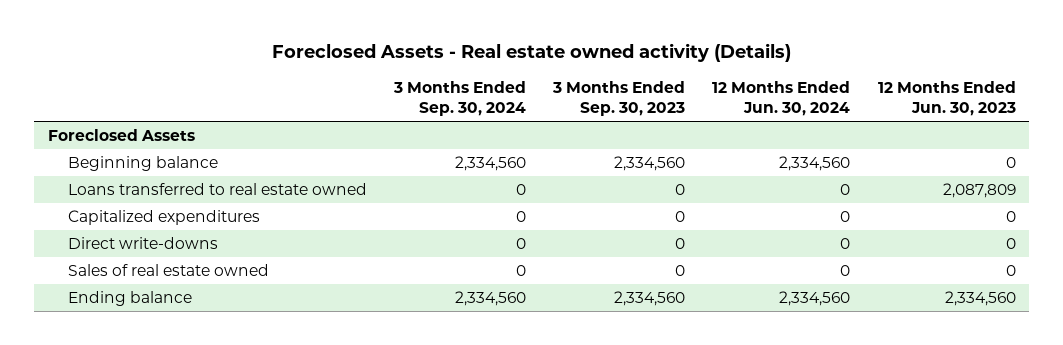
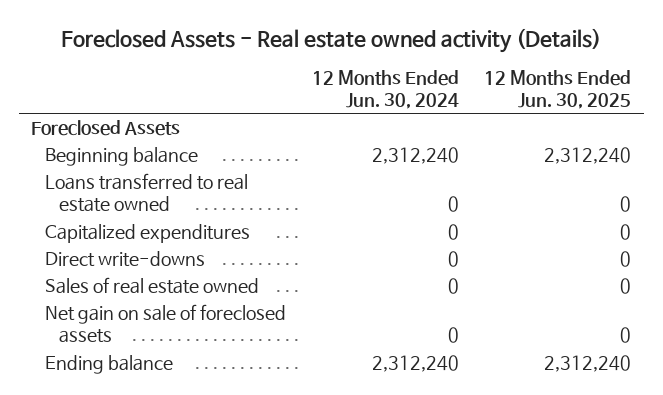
[392,81,526,116] 3 Months Ended Sep. 30, 2024 -> none
[552,81,686,116] 3 Months Ended Sep. 30, 2023 -> none
[877,81,1016,116] 12 Months Ended Jun. 30, 2023 -> none
none -> [484,69,632,110] 12 Months Ended Jun. 30, 2025
[779,156,851,172] 2,334,560 -> [371,146,459,164] 2,312,240
none -> [45,303,287,344] Net gain on sale of foreclosed assets
[779,291,851,307] 2,334,560 -> [371,354,459,372] 2,312,240

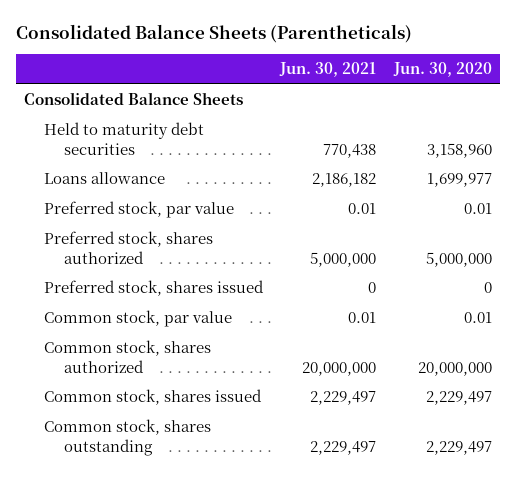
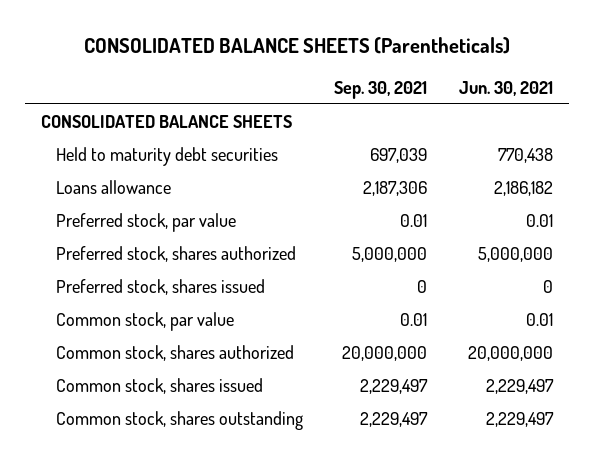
[15,24,412,44] Consolidated Balance Sheets (Parentheticals) -> [84,37,511,55] CONSOLIDATED BALANCE SHEETS (Parentheticals)
[392,62,492,78] Jun. 30, 2020 -> none
none -> [334,81,428,100] Sep. 30, 2021
[24,92,244,106] Consolidated Balance Sheets -> [41,114,293,128] CONSOLIDATED BALANCE SHEETS

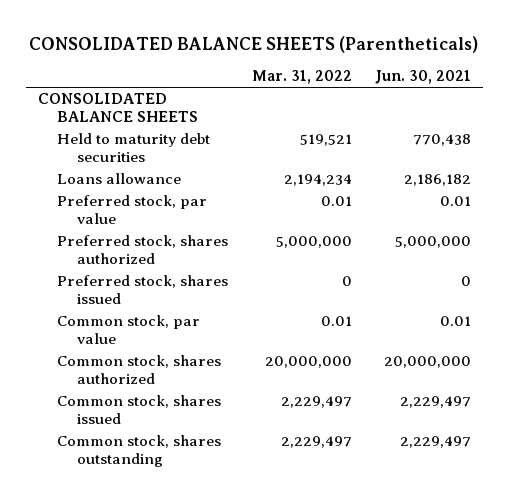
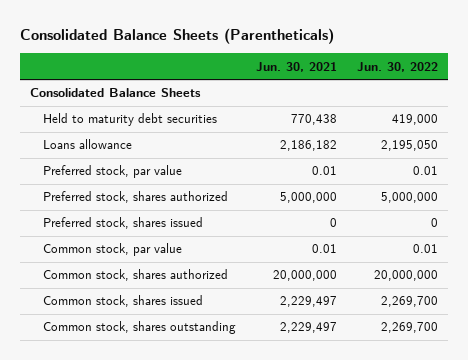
[29,35,479,53] CONSOLIDATED BALANCE SHEETS (Parentheticals) -> [19,28,334,45] Consolidated Balance Sheets (Parentheticals)
[251,70,352,85] Mar. 31, 2022 -> none
none -> [356,61,438,72] Jun. 30, 2022
[37,93,199,123] CONSOLIDATED BALANCE SHEETS -> [29,88,201,98] Consolidated Balance Sheets

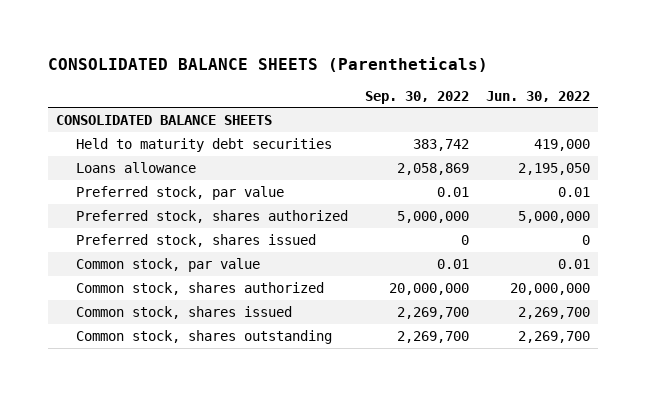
[19,28,334,45] Consolidated Balance Sheets (Parentheticals) -> [48,56,489,72] CONSOLIDATED BALANCE SHEETS (Parentheticals)
[256,61,338,72] Jun. 30, 2021 -> none
none -> [364,90,469,104] Sep. 30, 2022
[29,88,201,98] Consolidated Balance Sheets -> [56,115,273,126] CONSOLIDATED BALANCE SHEETS

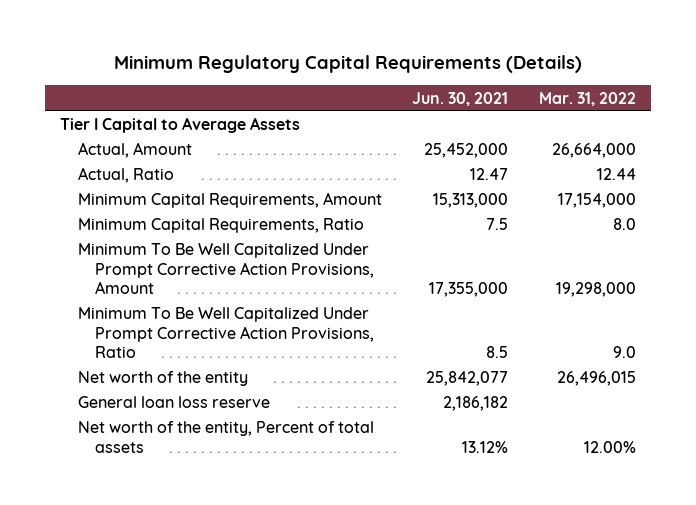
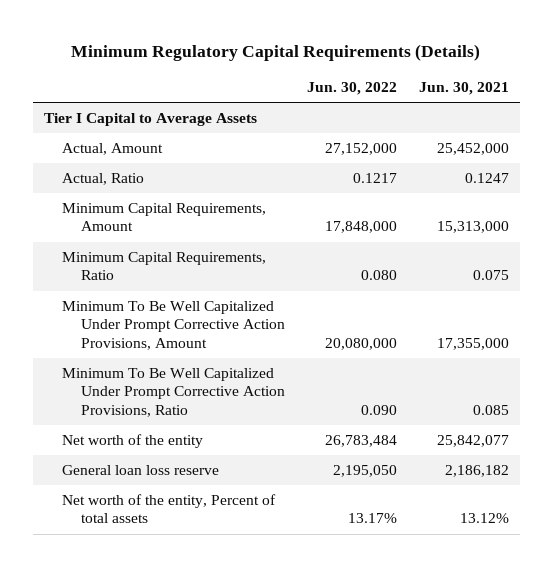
[538,91,636,106] Mar. 31, 2022 -> none
none -> [306,82,397,96] Jun. 30, 2022
[470,168,509,181] 12.47 -> [464,173,509,184] 0.1247
[486,218,509,231] 7.5 -> [472,270,509,281] 0.075
[486,346,509,359] 8.5 -> [472,404,509,415] 0.085

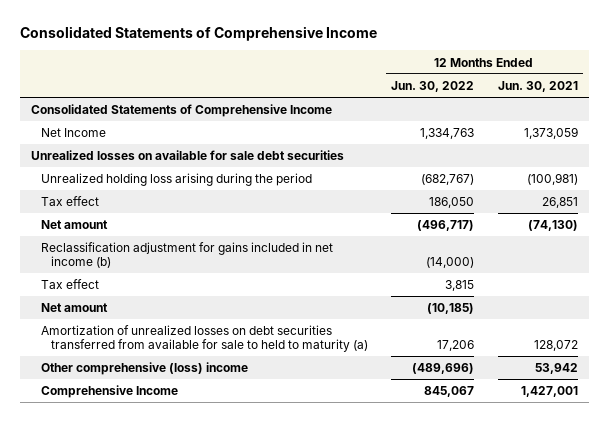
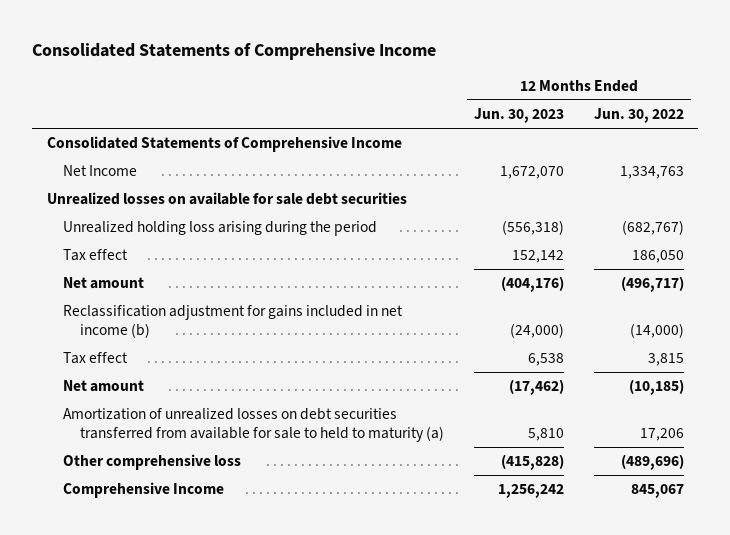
[497,81,578,93] Jun. 30, 2021 -> none
none -> [473,108,564,124] Jun. 30, 2023
[41,362,249,376] Other comprehensive (loss) income -> [63,454,242,471] Other comprehensive loss

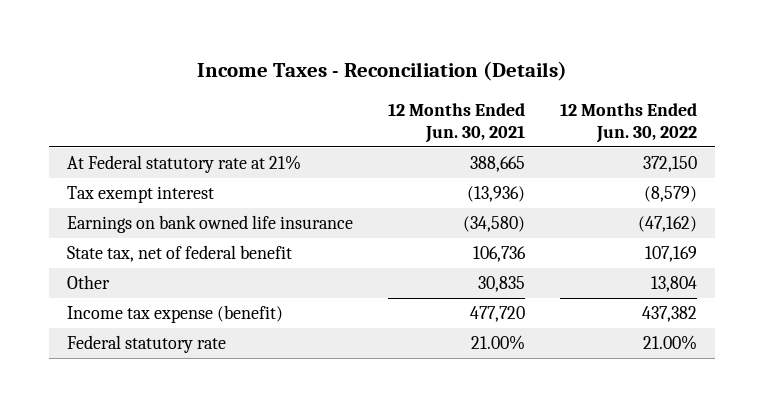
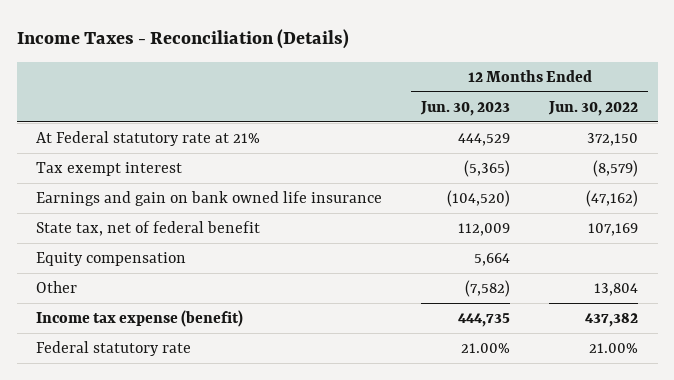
[387,102,525,144] 12 Months Ended Jun. 30, 2021 -> none
none -> [420,100,511,116] Jun. 30, 2023
[66,214,353,233] Earnings on bank owned life insurance -> [36,191,383,207] Earnings and gain on bank owned life insurance
none -> [36,252,187,267] Equity compensation

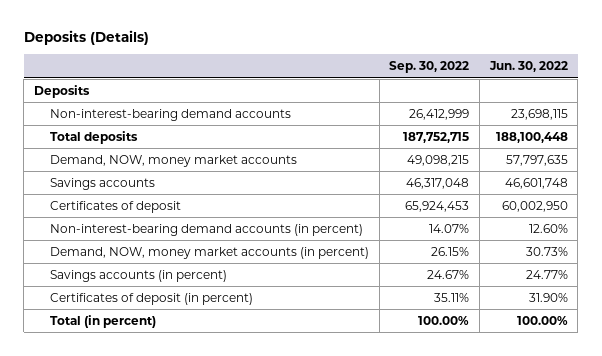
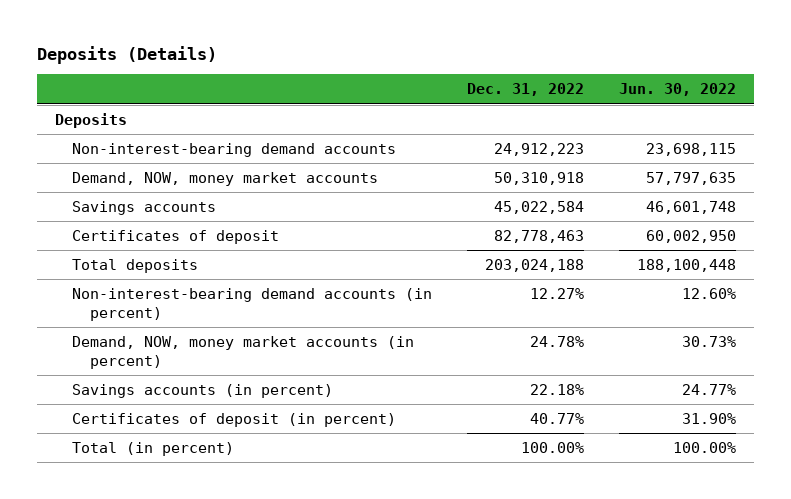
[389,61,470,74] Sep. 30, 2022 -> none
none -> [467,83,585,97] Dec. 31, 2022
[49,130,138,144] Total deposits -> [72,258,199,273] Total deposits

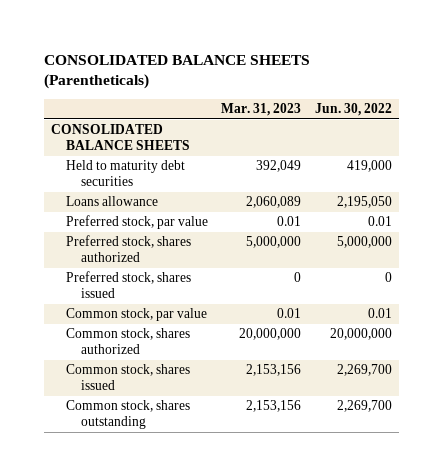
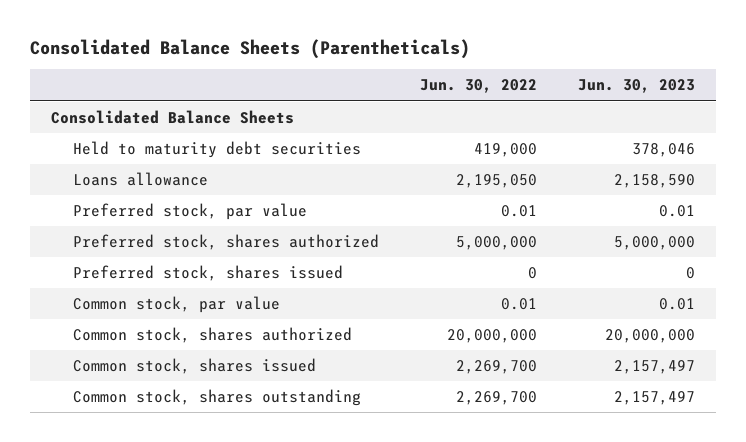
[44,54,311,90] CONSOLIDATED BALANCE SHEETS (Parentheticals) -> [29,38,470,59] Consolidated Balance Sheets (Parentheticals)
[221,102,302,116] Mar. 31, 2023 -> none
none -> [578,79,696,94] Jun. 30, 2023
[51,124,190,151] CONSOLIDATED BALANCE SHEETS -> [50,109,294,124] Consolidated Balance Sheets

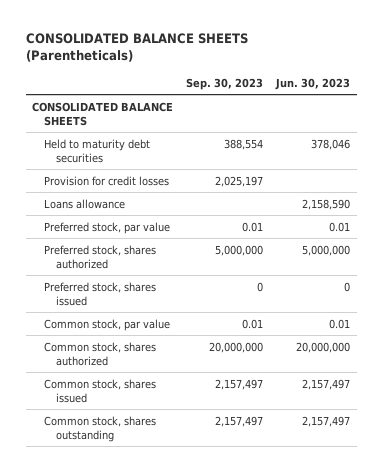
[29,38,470,59] Consolidated Balance Sheets (Parentheticals) -> [25,32,248,63] CONSOLIDATED BALANCE SHEETS (Parentheticals)
[419,79,537,94] Jun. 30, 2022 -> none
none -> [186,77,264,90] Sep. 30, 2023
[50,109,294,124] Consolidated Balance Sheets -> [32,101,174,127] CONSOLIDATED BALANCE SHEETS
none -> [44,175,170,186] Provision for credit losses

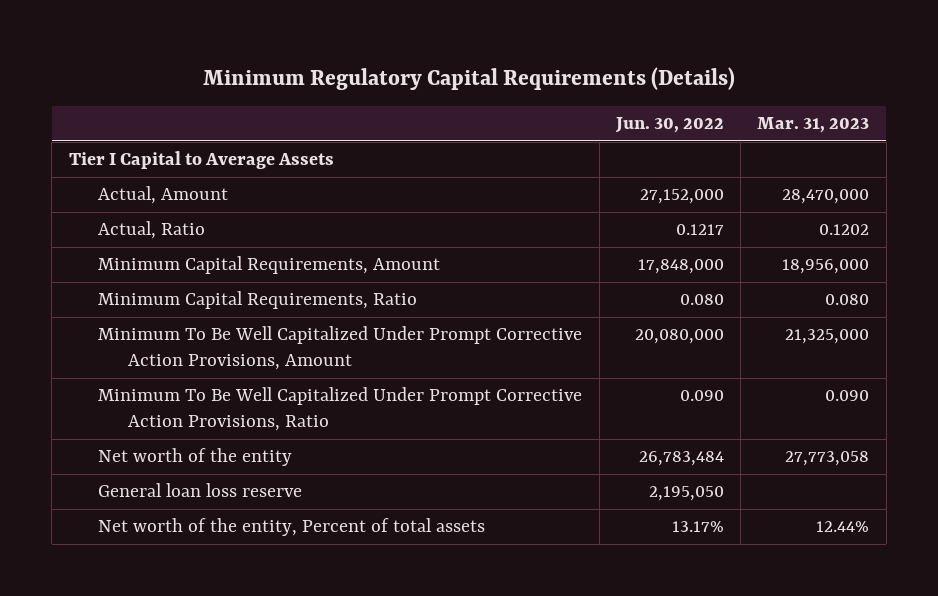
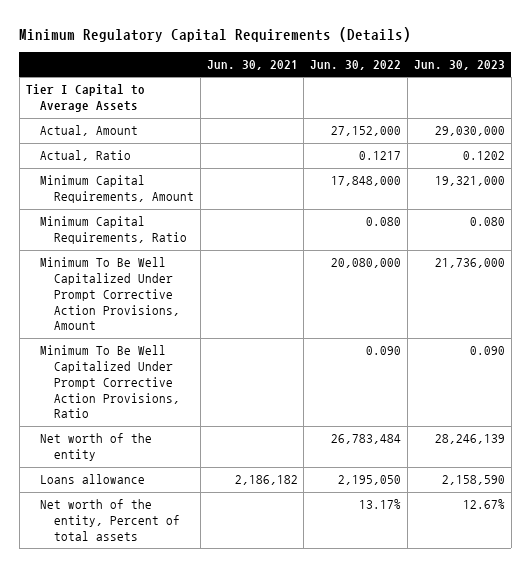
[757,117,870,134] Mar. 31, 2023 -> none
none -> [206,60,298,71] Jun. 30, 2021
none -> [413,60,505,71] Jun. 30, 2023
[98,483,303,498] General loan loss reserve -> [39,474,145,485] Loans allowance

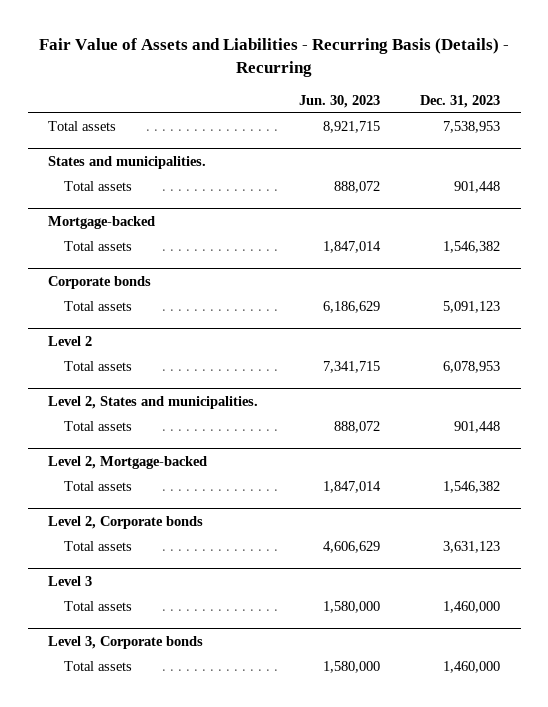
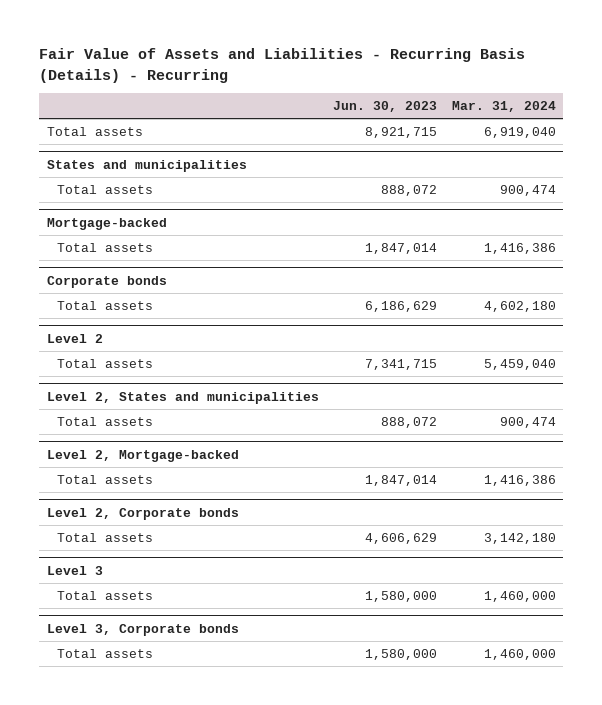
[420,94,501,108] Dec. 31, 2023 -> none
none -> [451,100,556,112] Mar. 31, 2024
[47,155,206,169] States and municipalities. -> [46,159,247,172] States and municipalities
[47,395,258,409] Level 2, States and municipalities. -> [46,391,319,404] Level 2, States and municipalities

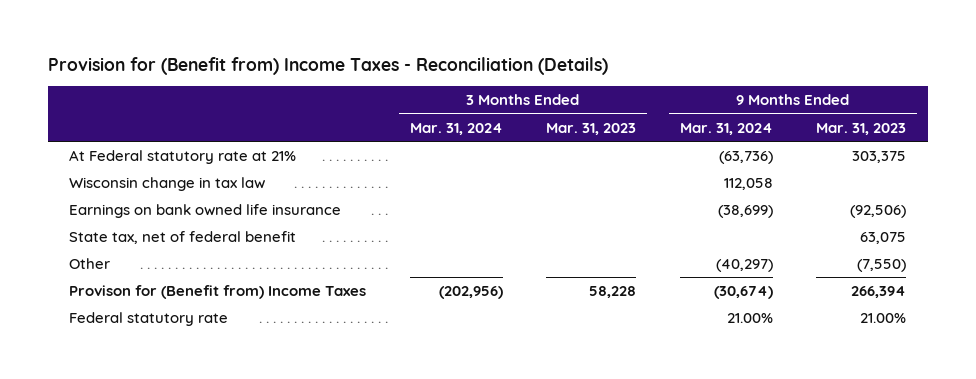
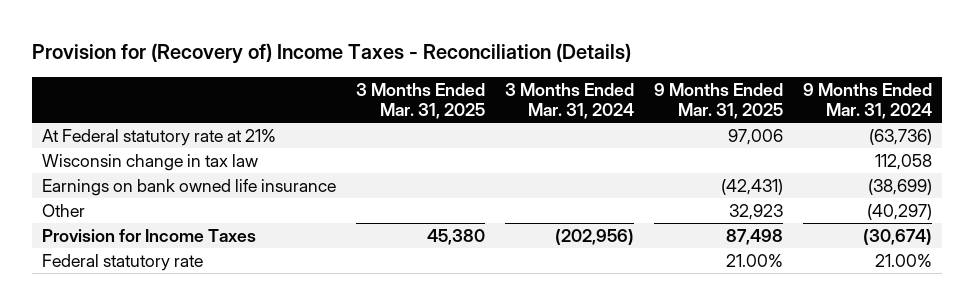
[47,57,608,76] Provision for (Benefit from) Income Taxes - Reconciliation (Details) -> [32,43,632,65] Provision for (Recovery of) Income Taxes - Reconciliation (Details)
[546,122,637,135] Mar. 31, 2023 -> none
[816,122,907,135] Mar. 31, 2023 -> none
none -> [356,82,486,120] 3 Months Ended Mar. 31, 2025
none -> [654,82,784,120] 9 Months Ended Mar. 31, 2025
[69,231,297,245] State tax, net of federal benefit -> none
[69,285,367,300] Provison for (Benefit from) Income Taxes -> [42,228,257,242] Provision for Income Taxes

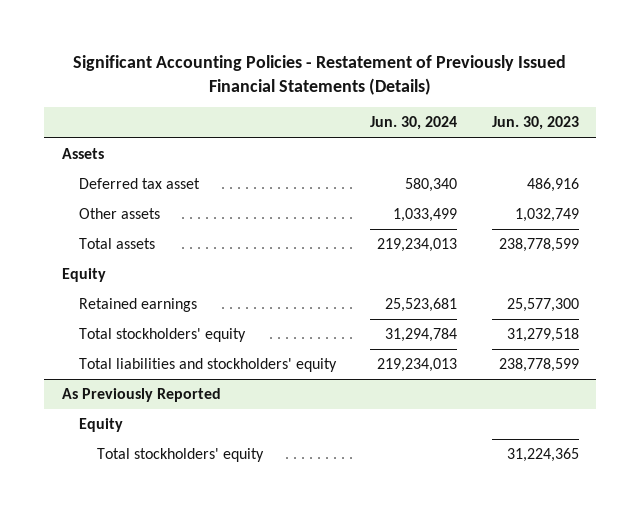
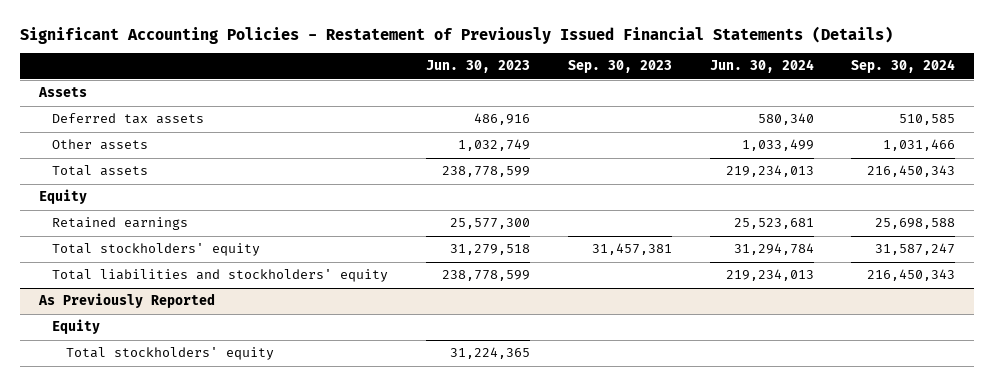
none -> [567,60,672,74] Sep. 30, 2023
none -> [851,59,956,74] Sep. 30, 2024
[79,178,201,190] Deferred tax asset -> [52,113,205,125] Deferred tax assets

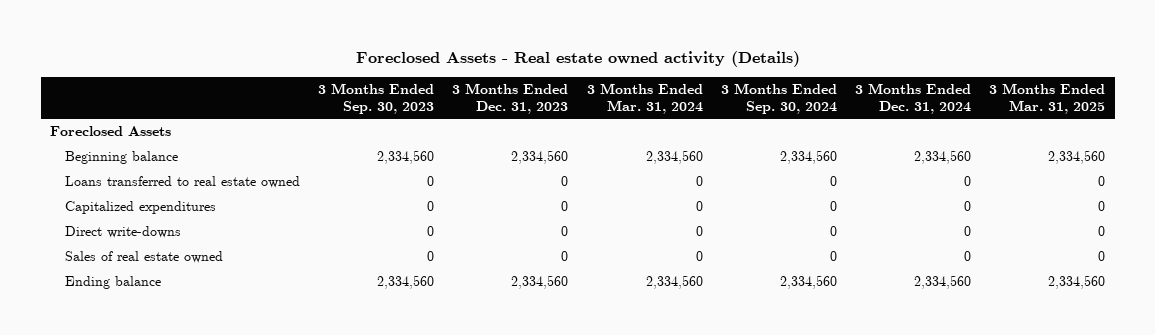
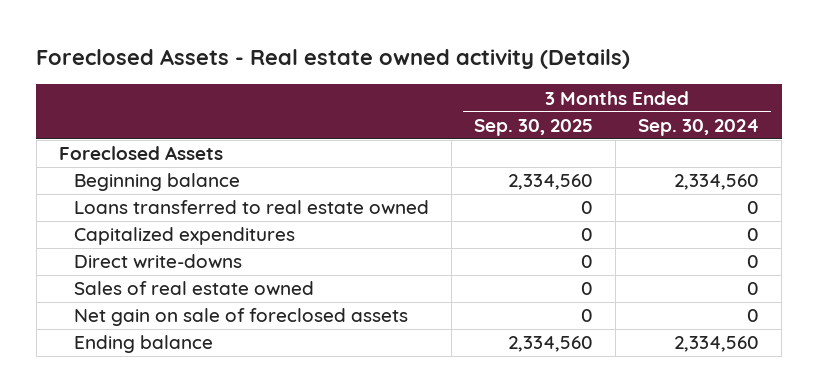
[318,83,435,114] 3 Months Ended Sep. 30, 2023 -> none
[452,83,569,114] 3 Months Ended Dec. 31, 2023 -> none
[586,83,703,114] 3 Months Ended Mar. 31, 2024 -> none
[855,83,972,114] 3 Months Ended Dec. 31, 2024 -> none
[989,83,1106,114] 3 Months Ended Mar. 31, 2025 -> none
none -> [474,119,594,137] Sep. 30, 2025
none -> [73,308,408,327] Net gain on sale of foreclosed assets

